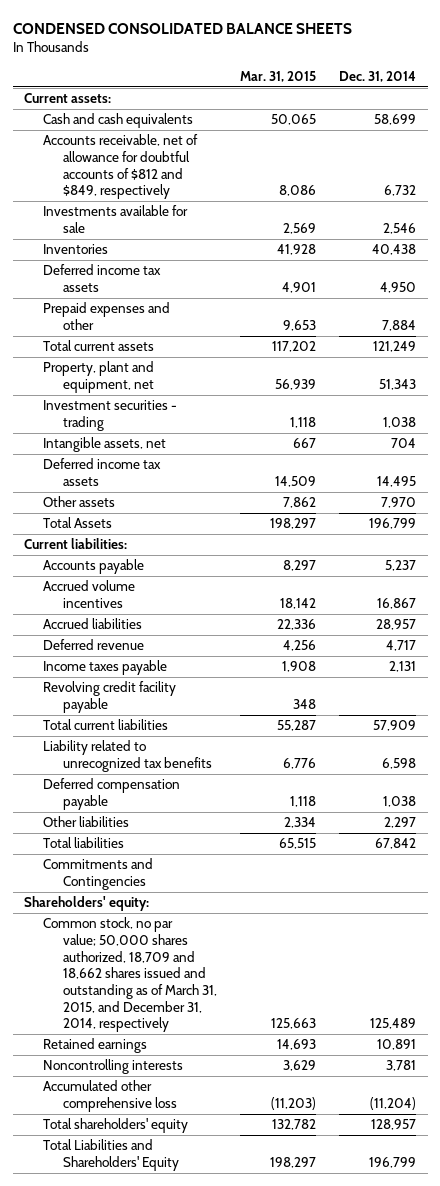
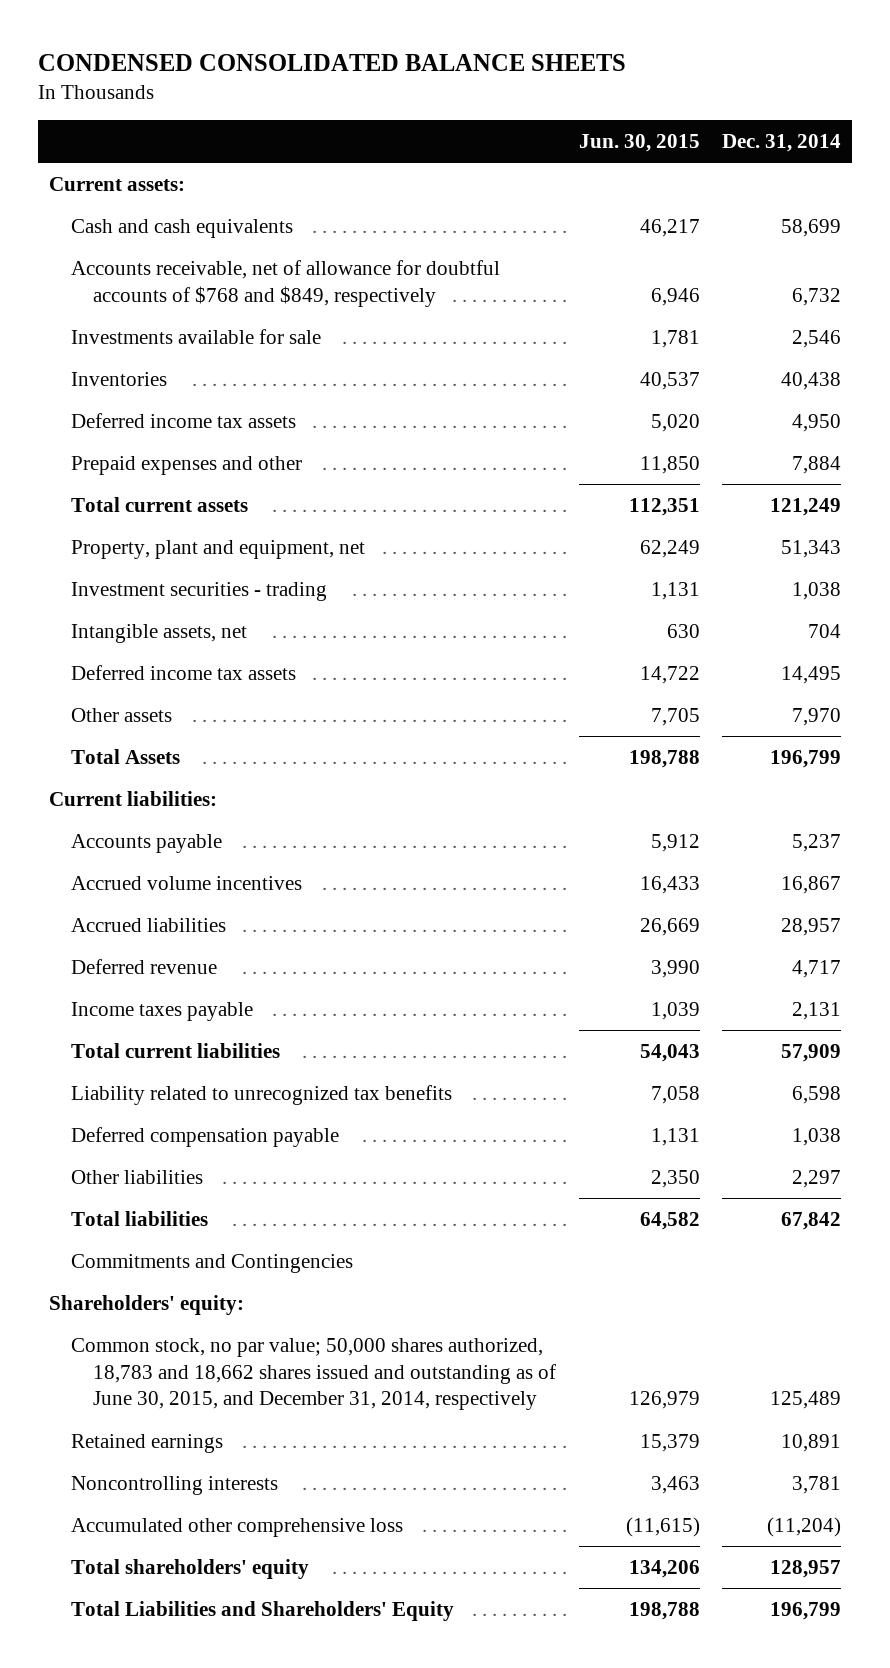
[239,71,316,83] Mar. 31, 2015 -> none
none -> [578,134,700,153] Jun. 30, 2015
[43,134,199,200] Accounts receivable, net of allowance for doubtful accounts of $812 and $849, respectively -> [71,259,501,307] Accounts receivable, net of allowance for doubtful accounts of $768 and $849, respectively
[43,681,177,714] Revolving credit facility payable -> none
[43,917,217,1033] Common stock, no par value; 50,000 shares authorized, 18,709 and 18,662 shares issued and outstanding as of March 31, 2015, and December 31, 2014, respectively -> [71,1337,557,1411] Common stock, no par value; 50,000 shares authorized, 18,783 and 18,662 shares issued and outstanding as of June 30, 2015, and December 31, 2014, respectively

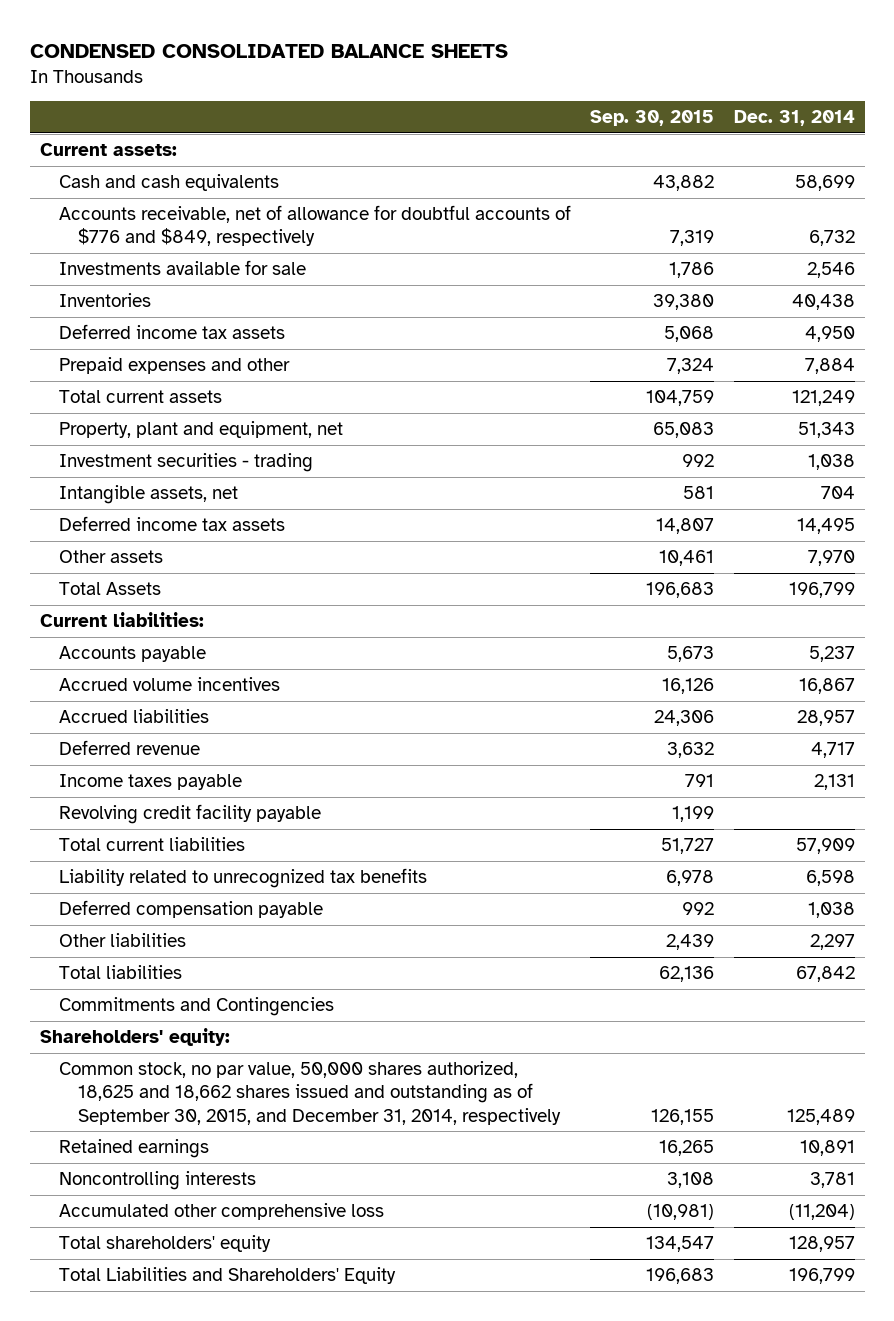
[578,134,700,153] Jun. 30, 2015 -> none
none -> [590,110,715,127] Sep. 30, 2015
[71,259,501,307] Accounts receivable, net of allowance for doubtful accounts of $768 and $849, respectively -> [58,205,571,247] Accounts receivable, net of allowance for doubtful accounts of $776 and $849, respectively
none -> [58,804,321,825] Revolving credit facility payable
[71,1337,557,1411] Common stock, no par value; 50,000 shares authorized, 18,783 and 18,662 shares issued and outstanding as of June 30, 2015, and December 31, 2014, respectively -> [58,1061,561,1125] Common stock, no par value, 50,000 shares authorized, 18,625 and 18,662 shares issued and outstanding as of September 30, 2015, and December 31, 2014, respectively

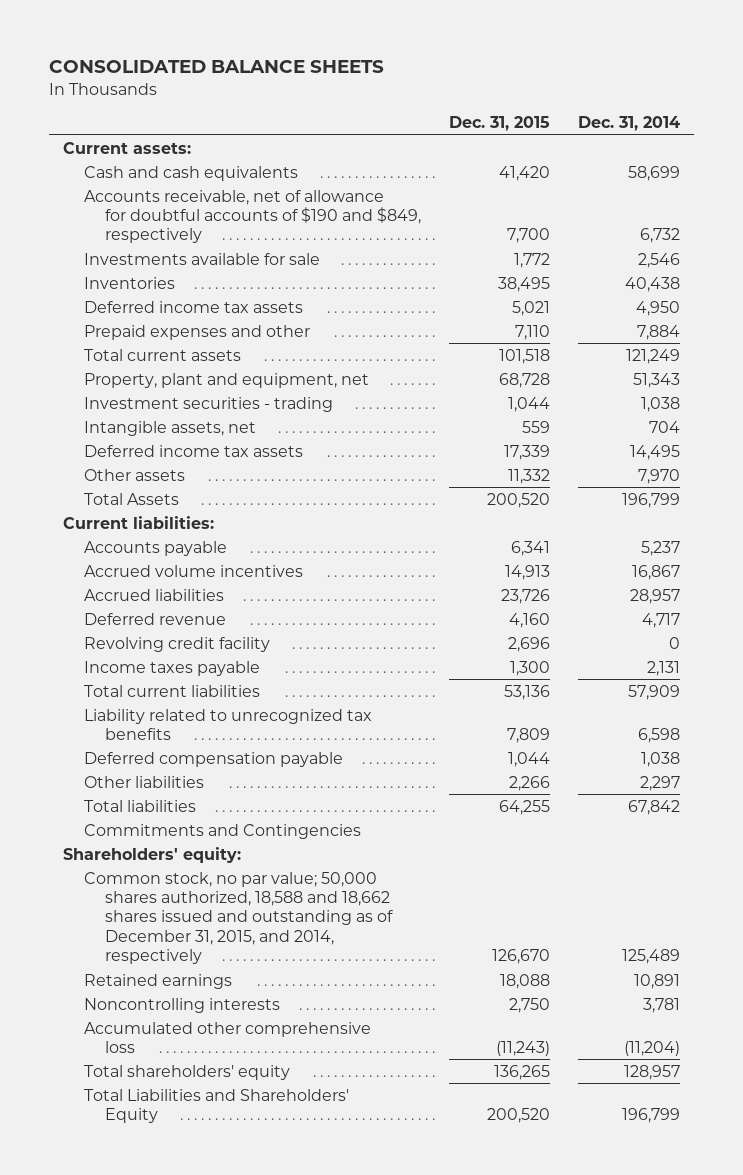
[29,44,508,59] CONDENSED CONSOLIDATED BALANCE SHEETS -> [48,60,384,74] CONSOLIDATED BALANCE SHEETS
[590,110,715,127] Sep. 30, 2015 -> none
none -> [448,116,550,132] Dec. 31, 2015
[58,205,571,247] Accounts receivable, net of allowance for doubtful accounts of $776 and $849, respectively -> [83,189,421,244] Accounts receivable, net of allowance for doubtful accounts of $190 and $849, respectively
none -> [83,636,270,652] Revolving credit facility
[58,804,321,825] Revolving credit facility payable -> none
[58,1061,561,1125] Common stock, no par value, 50,000 shares authorized, 18,625 and 18,662 shares issued and outstanding as of September 30, 2015, and December 31, 2014, respectively -> [83,871,393,965] Common stock, no par value; 50,000 shares authorized, 18,588 and 18,662 shares issued and outstanding as of December 31, 2015, and 2014, respectively

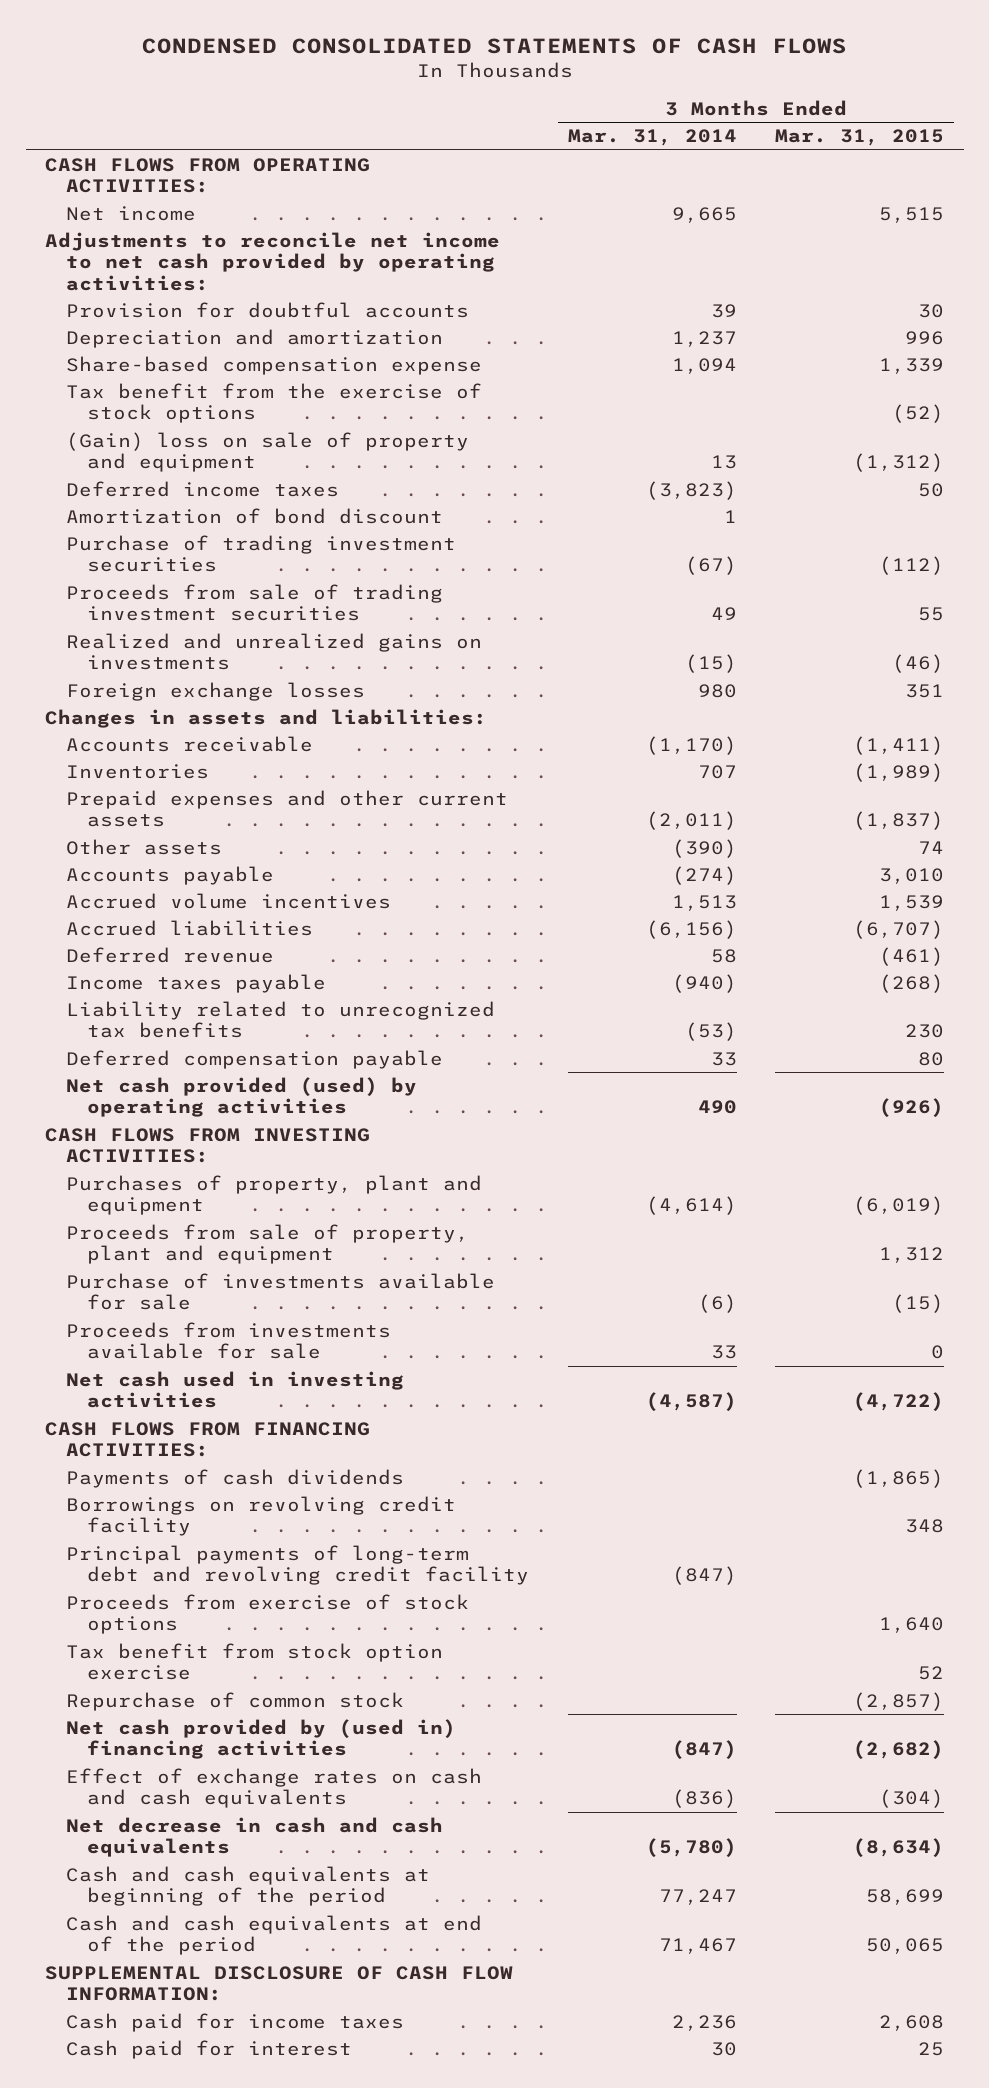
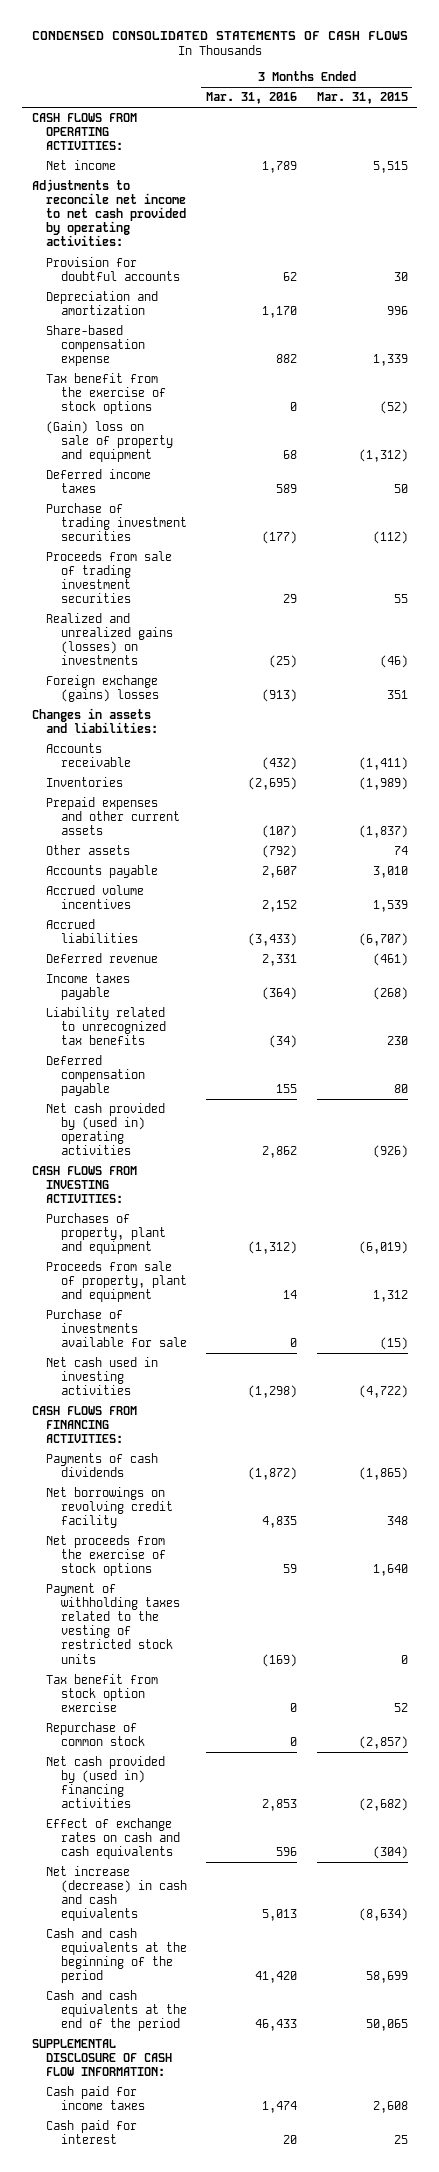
[567,129,737,147] Mar. 31, 2014 -> none
none -> [206,92,298,105] Mar. 31, 2016
[65,507,443,524] Amortization of bond discount -> none
[65,632,482,671] Realized and unrealized gains on investments -> [46,613,173,666] Realized and unrealized gains (losses) on investments
[65,681,365,701] Foreign exchange losses -> [46,675,159,703] Foreign exchange (gains) losses
[65,1076,417,1118] Net cash provided (used) by operating activities -> [46,1103,166,1156] Net cash provided by (used in) operating activities
[65,1321,391,1360] Proceeds from investments available for sale -> none
[65,1544,529,1586] Principal payments of long-term debt and revolving credit facility -> none
[65,1495,456,1537] Borrowings on revolving credit facility -> [46,1487,173,1529] Net borrowings on revolving credit facility
[65,1593,469,1635] Proceeds from exercise of stock options -> [46,1535,166,1577] Net proceeds from the exercise of stock options
none -> [46,1583,180,1664] Payment of withholding taxes related to the vesting of restricted stock units
[65,1816,443,1858] Net decrease in cash and cash equivalents -> [46,1866,187,1922] Net increase (decrease) in cash and cash equivalents
[65,1865,430,1907] Cash and cash equivalents at beginning of the period -> [46,1928,187,1984] Cash and cash equivalents at the beginning of the period
[65,1914,482,1956] Cash and cash equivalents at end of the period -> [46,1990,187,2032] Cash and cash equivalents at the end of the period

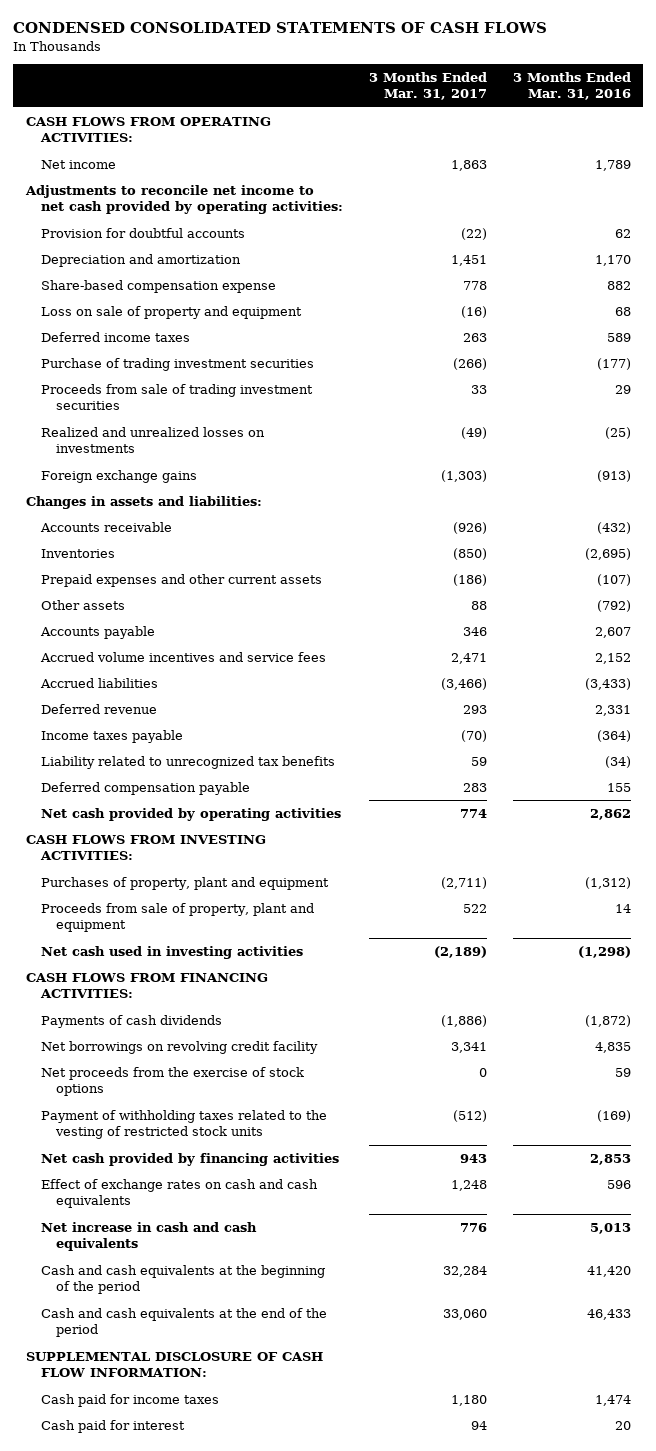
[316,92,408,105] Mar. 31, 2015 -> none
none -> [368,71,487,101] 3 Months Ended Mar. 31, 2017
[46,373,166,415] Tax benefit from the exercise of stock options -> none
[46,421,173,463] (Gain) loss on sale of property and equipment -> [40,305,302,319] Loss on sale of property and equipment
[46,613,173,666] Realized and unrealized gains (losses) on investments -> [40,426,265,454] Realized and unrealized losses on investments
[46,675,159,703] Foreign exchange (gains) losses -> [40,469,197,483] Foreign exchange gains
[46,885,145,910] Accrued volume incentives -> [39,651,326,662] Accrued volume incentives and service fees
[46,1103,166,1156] Net cash provided by (used in) operating activities -> [40,807,341,821] Net cash provided by operating activities
[46,1309,187,1348] Purchase of investments available for sale -> none
[46,1674,159,1713] Tax benefit from stock option exercise -> none
[46,1722,145,1747] Repurchase of common stock -> none
[46,1756,166,1809] Net cash provided by (used in) financing activities -> [40,1152,339,1166] Net cash provided by financing activities
[46,1866,187,1922] Net increase (decrease) in cash and cash equivalents -> [40,1221,257,1252] Net increase in cash and cash equivalents

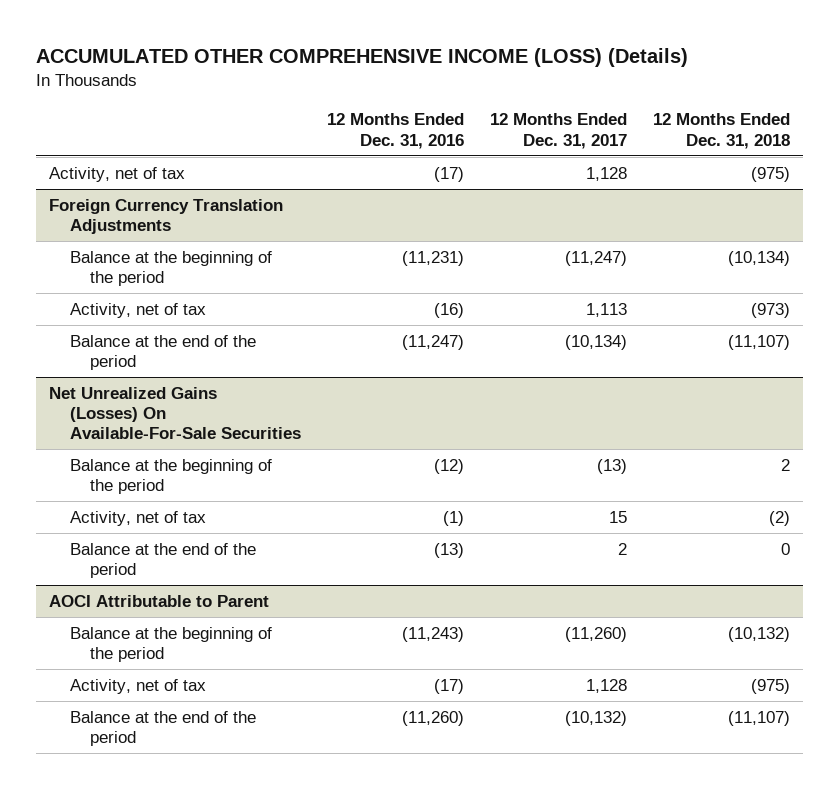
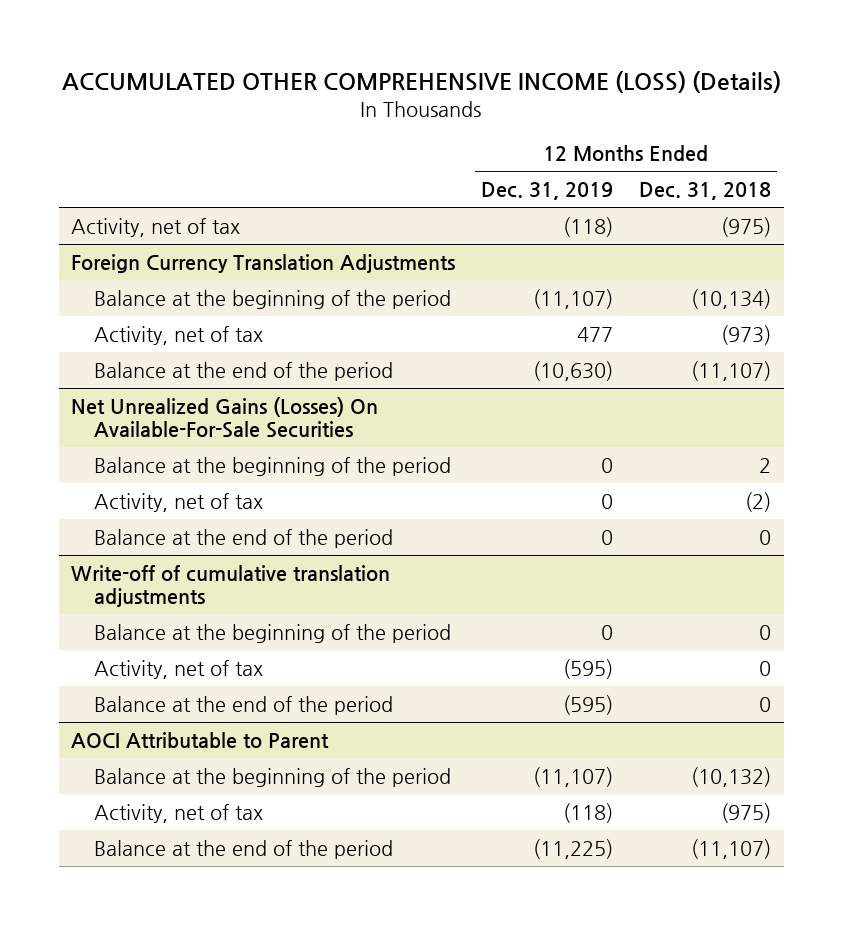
[326,113,464,149] 12 Months Ended Dec. 31, 2016 -> none
[489,113,627,149] 12 Months Ended Dec. 31, 2017 -> none
none -> [481,182,614,201] Dec. 31, 2019
none -> [71,564,391,607] Write-off of cumulative translation adjustments
none -> [94,623,452,643] Balance at the beginning of the period
none -> [94,659,264,679] Activity, net of tax
none -> [94,695,394,715] Balance at the end of the period

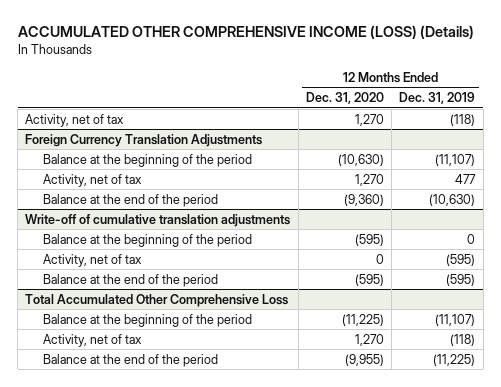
[638,182,771,201] Dec. 31, 2018 -> none
none -> [305,92,384,105] Dec. 31, 2020
[71,396,379,438] Net Unrealized Gains (Losses) On Available-For-Sale Securities -> none
[94,456,452,476] Balance at the beginning of the period -> none
[94,492,264,512] Activity, net of tax -> none
[94,528,394,548] Balance at the end of the period -> none
[71,731,330,748] AOCI Attributable to Parent -> [25,293,289,307] Total Accumulated Other Comprehensive Loss

